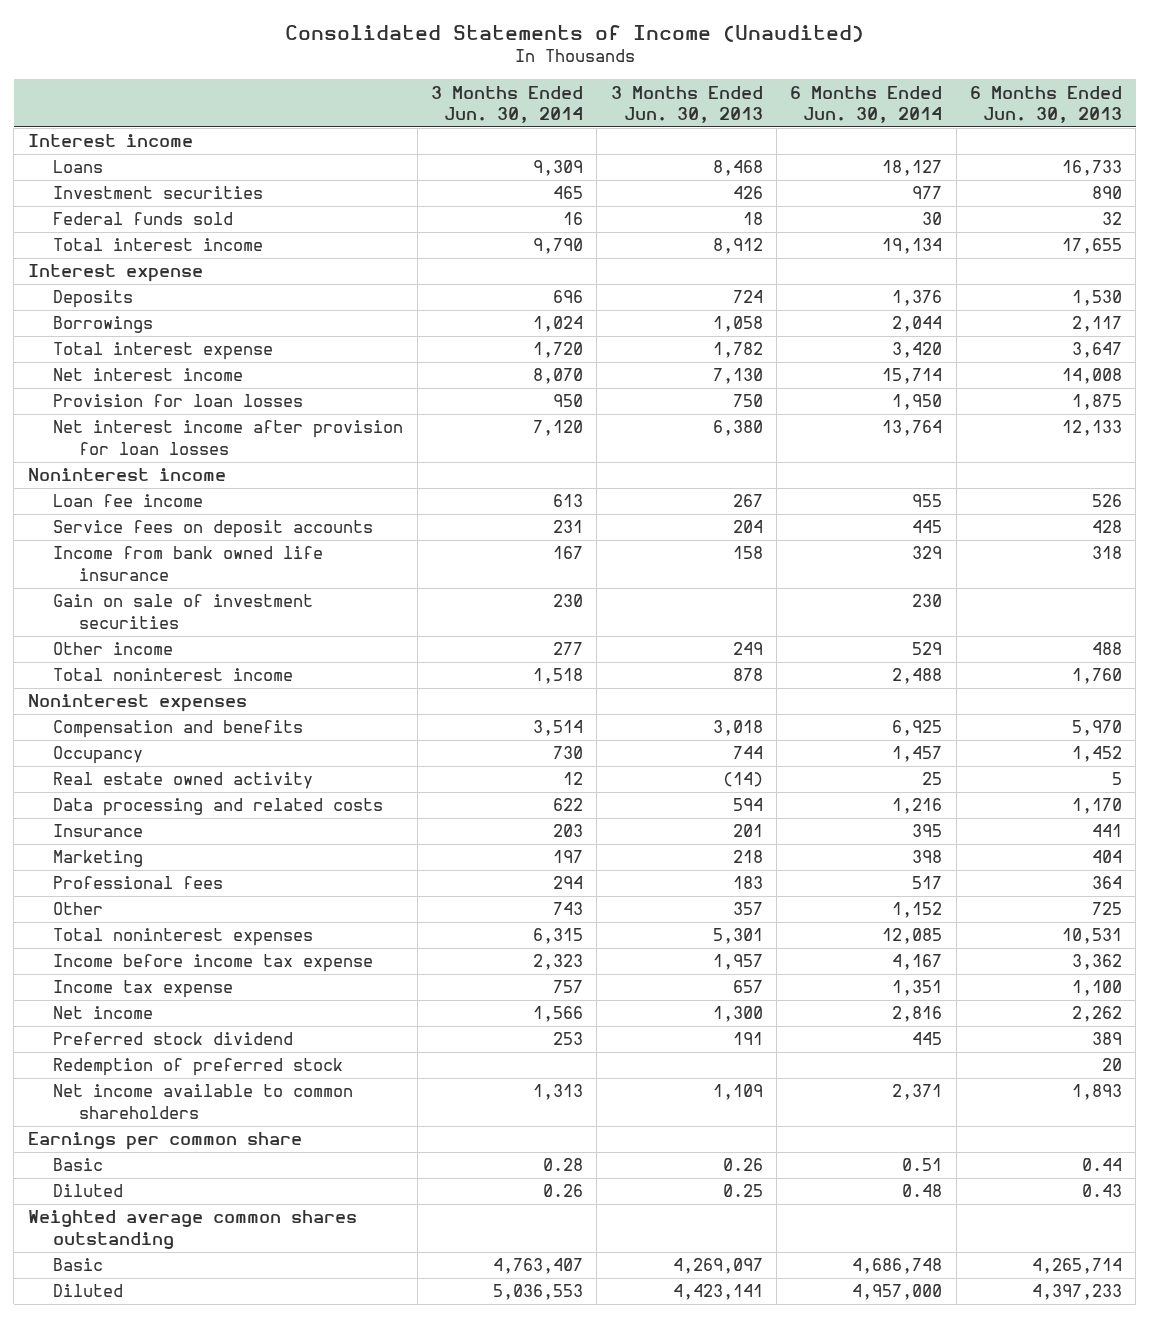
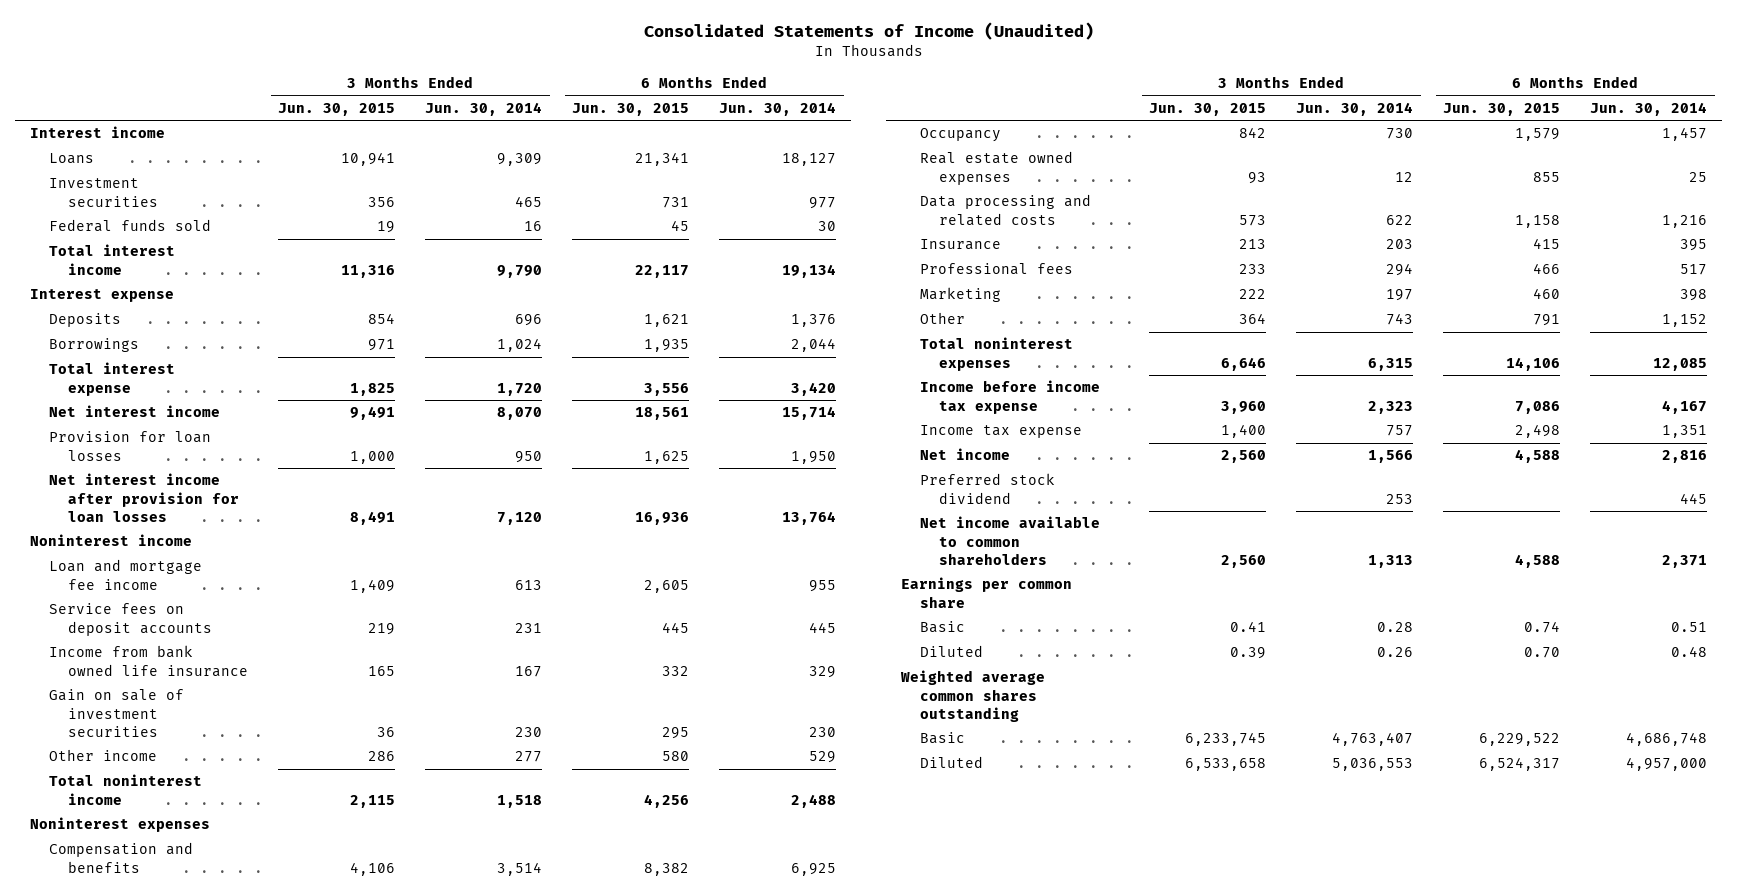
[610,85,763,123] 3 Months Ended Jun. 30, 2013 -> none
[970,85,1123,123] 6 Months Ended Jun. 30, 2013 -> none
none -> [278,102,396,116] Jun. 30, 2015
none -> [572,102,690,116] Jun. 30, 2015
[53,494,204,508] Loan fee income -> [49,559,203,590] Loan and mortgage fee income
[53,772,314,790] Real estate owned activity -> [920,151,1074,185] Real estate owned expenses
[53,850,144,868] Marketing -> [920,287,1002,303] Marketing
[53,1058,344,1077] Redemption of preferred stock -> none

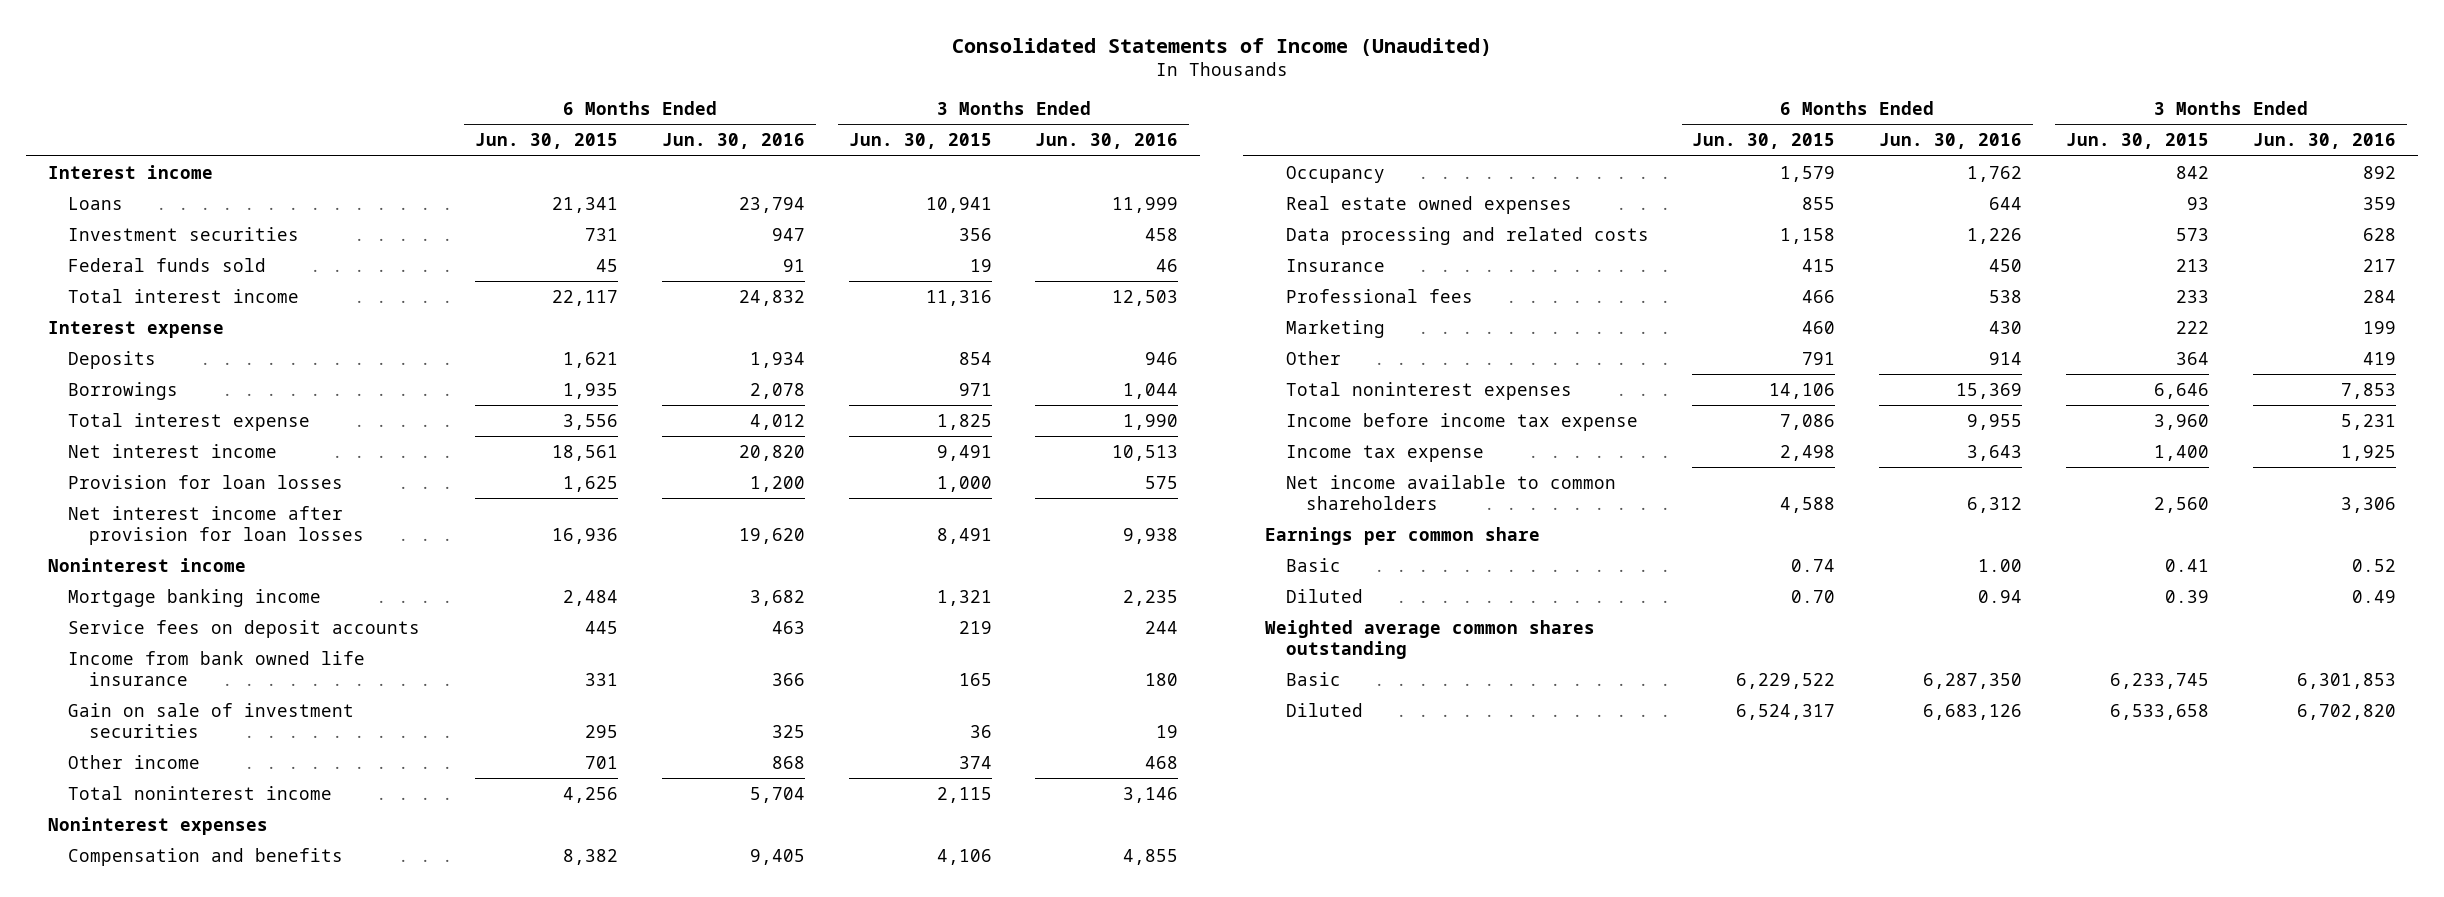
[425,101,543,116] Jun. 30, 2014 -> none
[719,101,837,116] Jun. 30, 2014 -> none
none -> [661,133,805,150] Jun. 30, 2016
none -> [1035,133,1179,150] Jun. 30, 2016
[49,559,203,590] Loan and mortgage fee income -> [68,588,322,607] Mortgage banking income
[350,578,396,593] 1,409 -> [936,589,992,606] 1,321
[644,579,690,593] 2,605 -> [563,589,619,606] 2,484
[662,665,690,676] 332 -> [585,672,619,686] 331
[368,751,396,762] 286 -> [958,755,992,769] 374
[662,751,690,762] 580 -> [585,755,619,769] 701
[920,448,1011,461] Net income -> none
[920,473,1056,504] Preferred stock dividend -> none

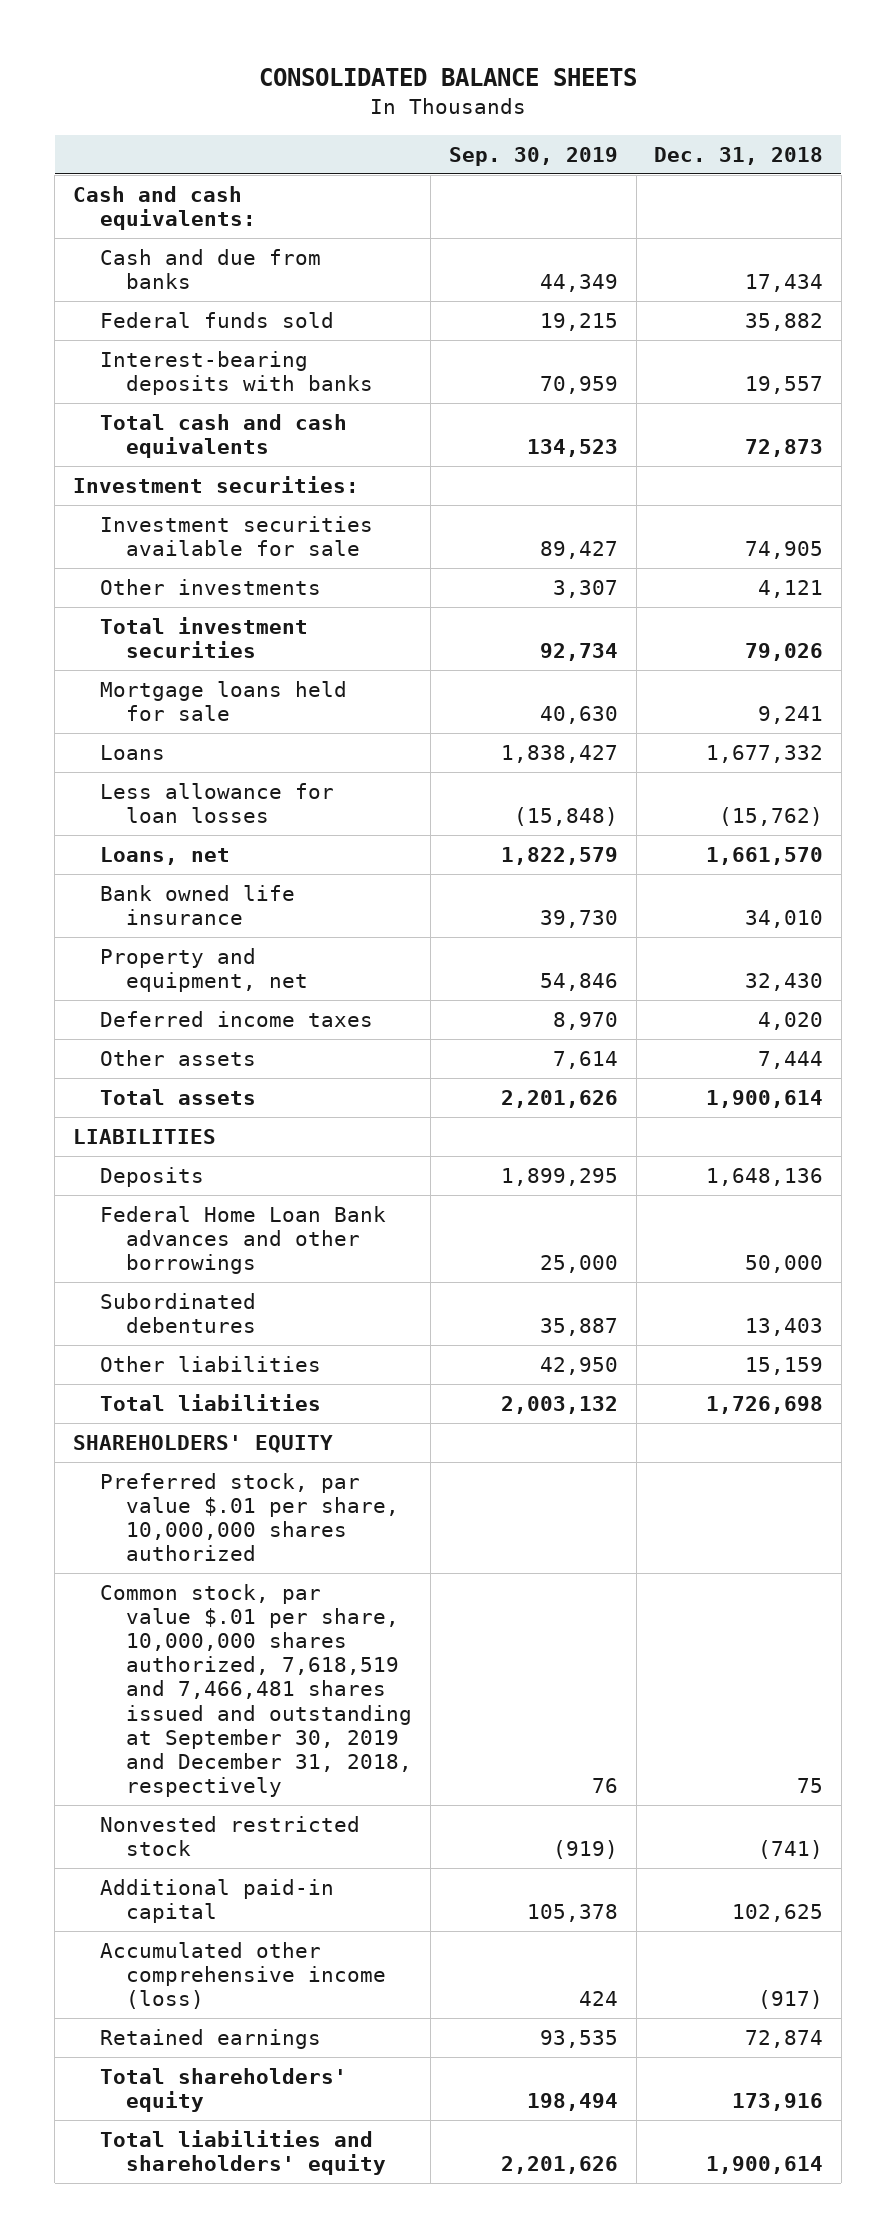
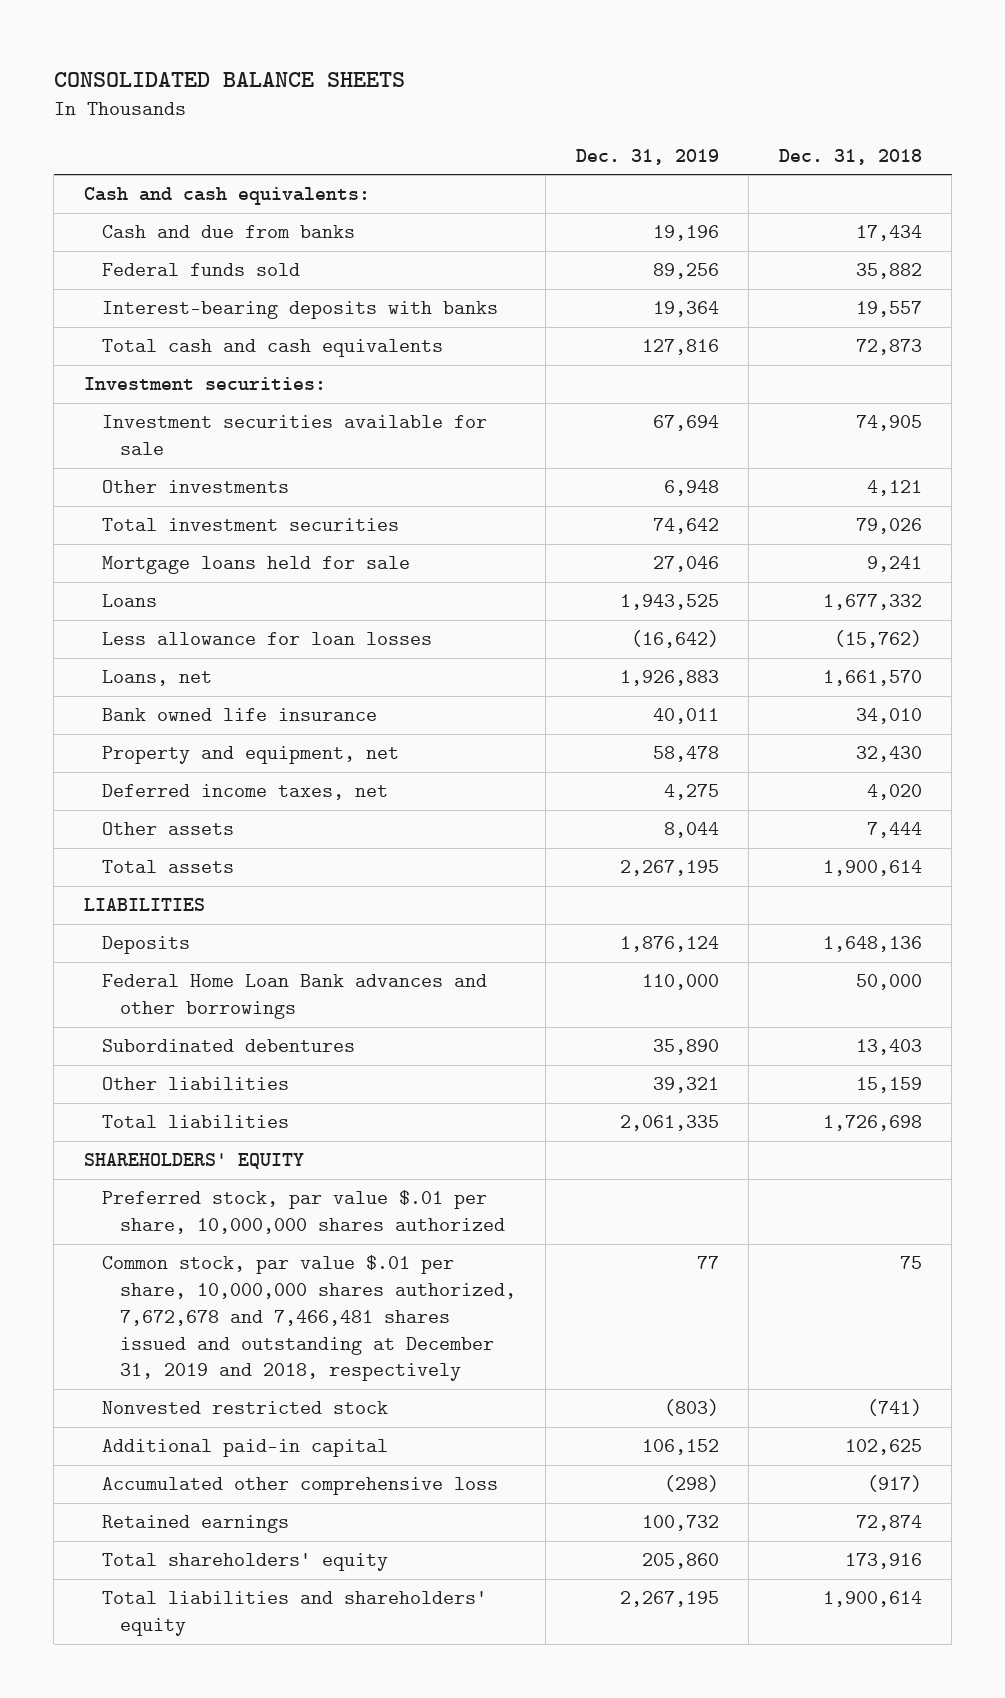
[448,146,618,166] Sep. 30, 2019 -> none
none -> [575,148,719,165] Dec. 31, 2019
[99,1011,373,1028] Deferred income taxes -> [101,784,388,801] Deferred income taxes, net
[99,1584,413,1797] Common stock, par value $.01 per share, 10,000,000 shares authorized, 7,618,519 and 7,466,481 shares issued and outstanding at September 30, 2019 and December 31, 2018, respectively -> [101,1255,516,1382] Common stock, par value $.01 per share, 10,000,000 shares authorized, 7,672,678 and 7,466,481 shares issued and outstanding at December 31, 2019 and 2018, respectively
[99,1942,387,2010] Accumulated other comprehensive income (loss) -> [101,1477,498,1496] Accumulated other comprehensive loss

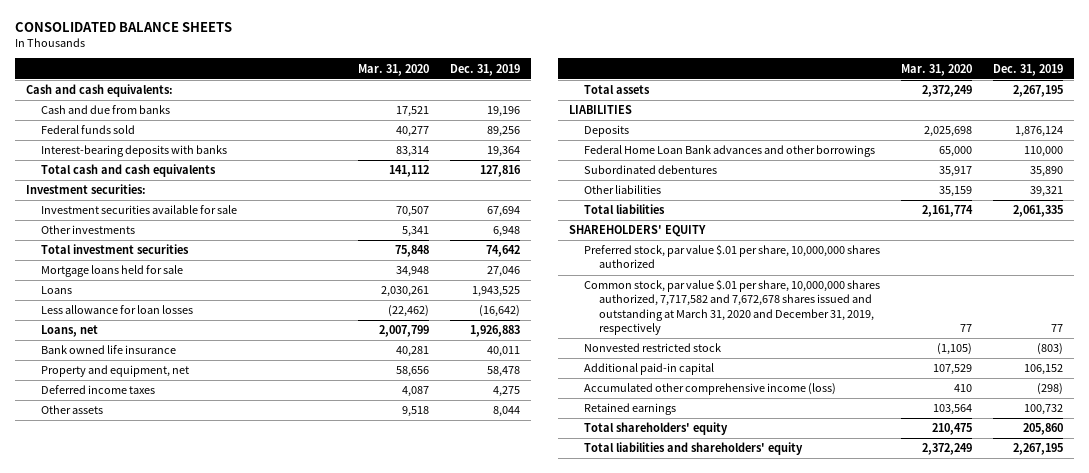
[778,148,922,165] Dec. 31, 2018 -> none
none -> [357,63,429,76] Mar. 31, 2020
[101,784,388,801] Deferred income taxes, net -> [40,385,155,395] Deferred income taxes
[101,1255,516,1382] Common stock, par value $.01 per share, 10,000,000 shares authorized, 7,672,678 and 7,466,481 shares issued and outstanding at December 31, 2019 and 2018, respectively -> [584,279,881,335] Common stock, par value $.01 per share, 10,000,000 shares authorized, 7,717,582 and 7,672,678 shares issued and outstanding at March 31, 2020 and December 31, 2019, respectively
[101,1477,498,1496] Accumulated other comprehensive loss -> [584,383,837,396] Accumulated other comprehensive income (loss)

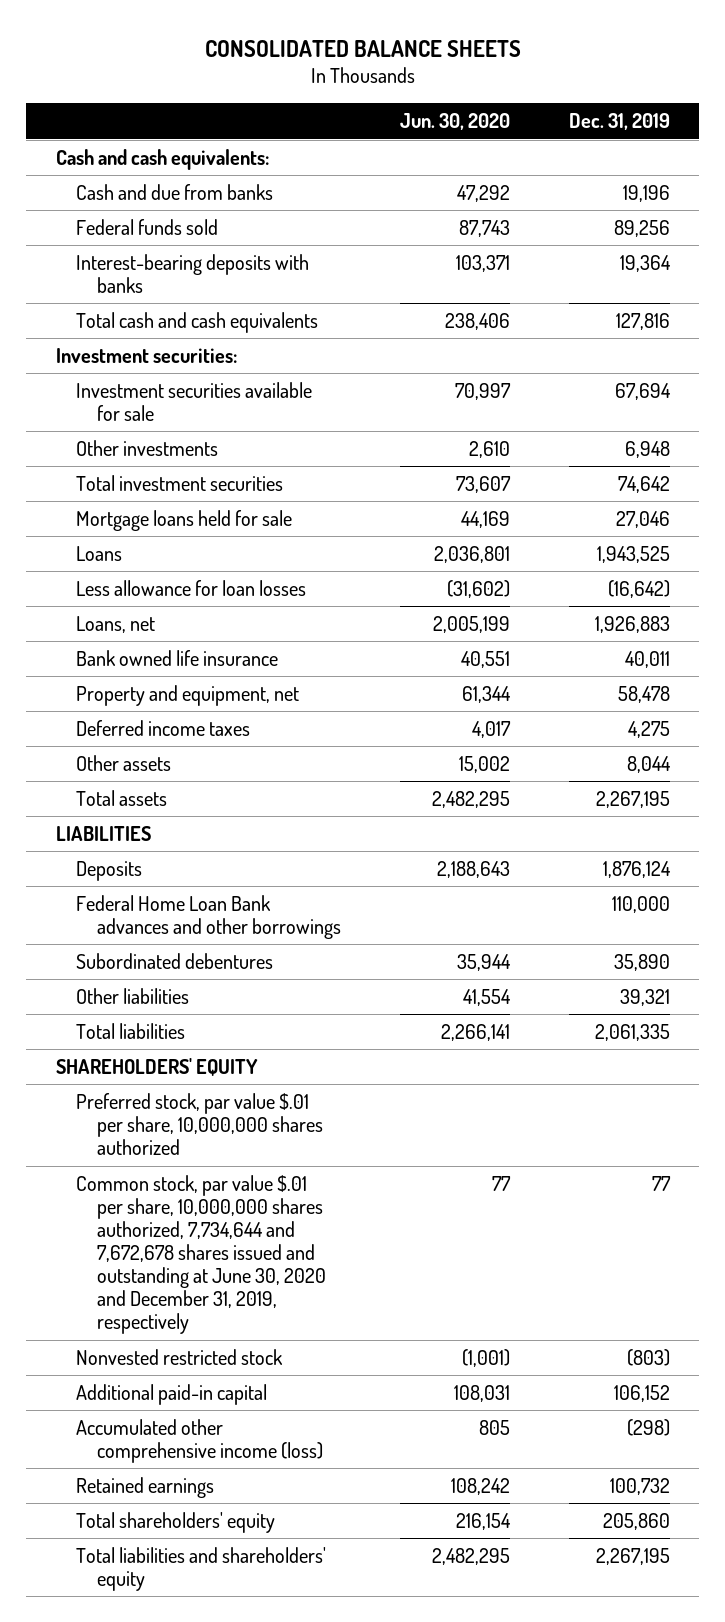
[357,63,429,76] Mar. 31, 2020 -> none
none -> [399,113,510,131] Jun. 30, 2020
[584,279,881,335] Common stock, par value $.01 per share, 10,000,000 shares authorized, 7,717,582 and 7,672,678 shares issued and outstanding at March 31, 2020 and December 31, 2019, respectively -> [76,1174,326,1335] Common stock, par value $.01 per share, 10,000,000 shares authorized, 7,734,644 and 7,672,678 shares issued and outstanding at June 30, 2020 and December 31, 2019, respectively

